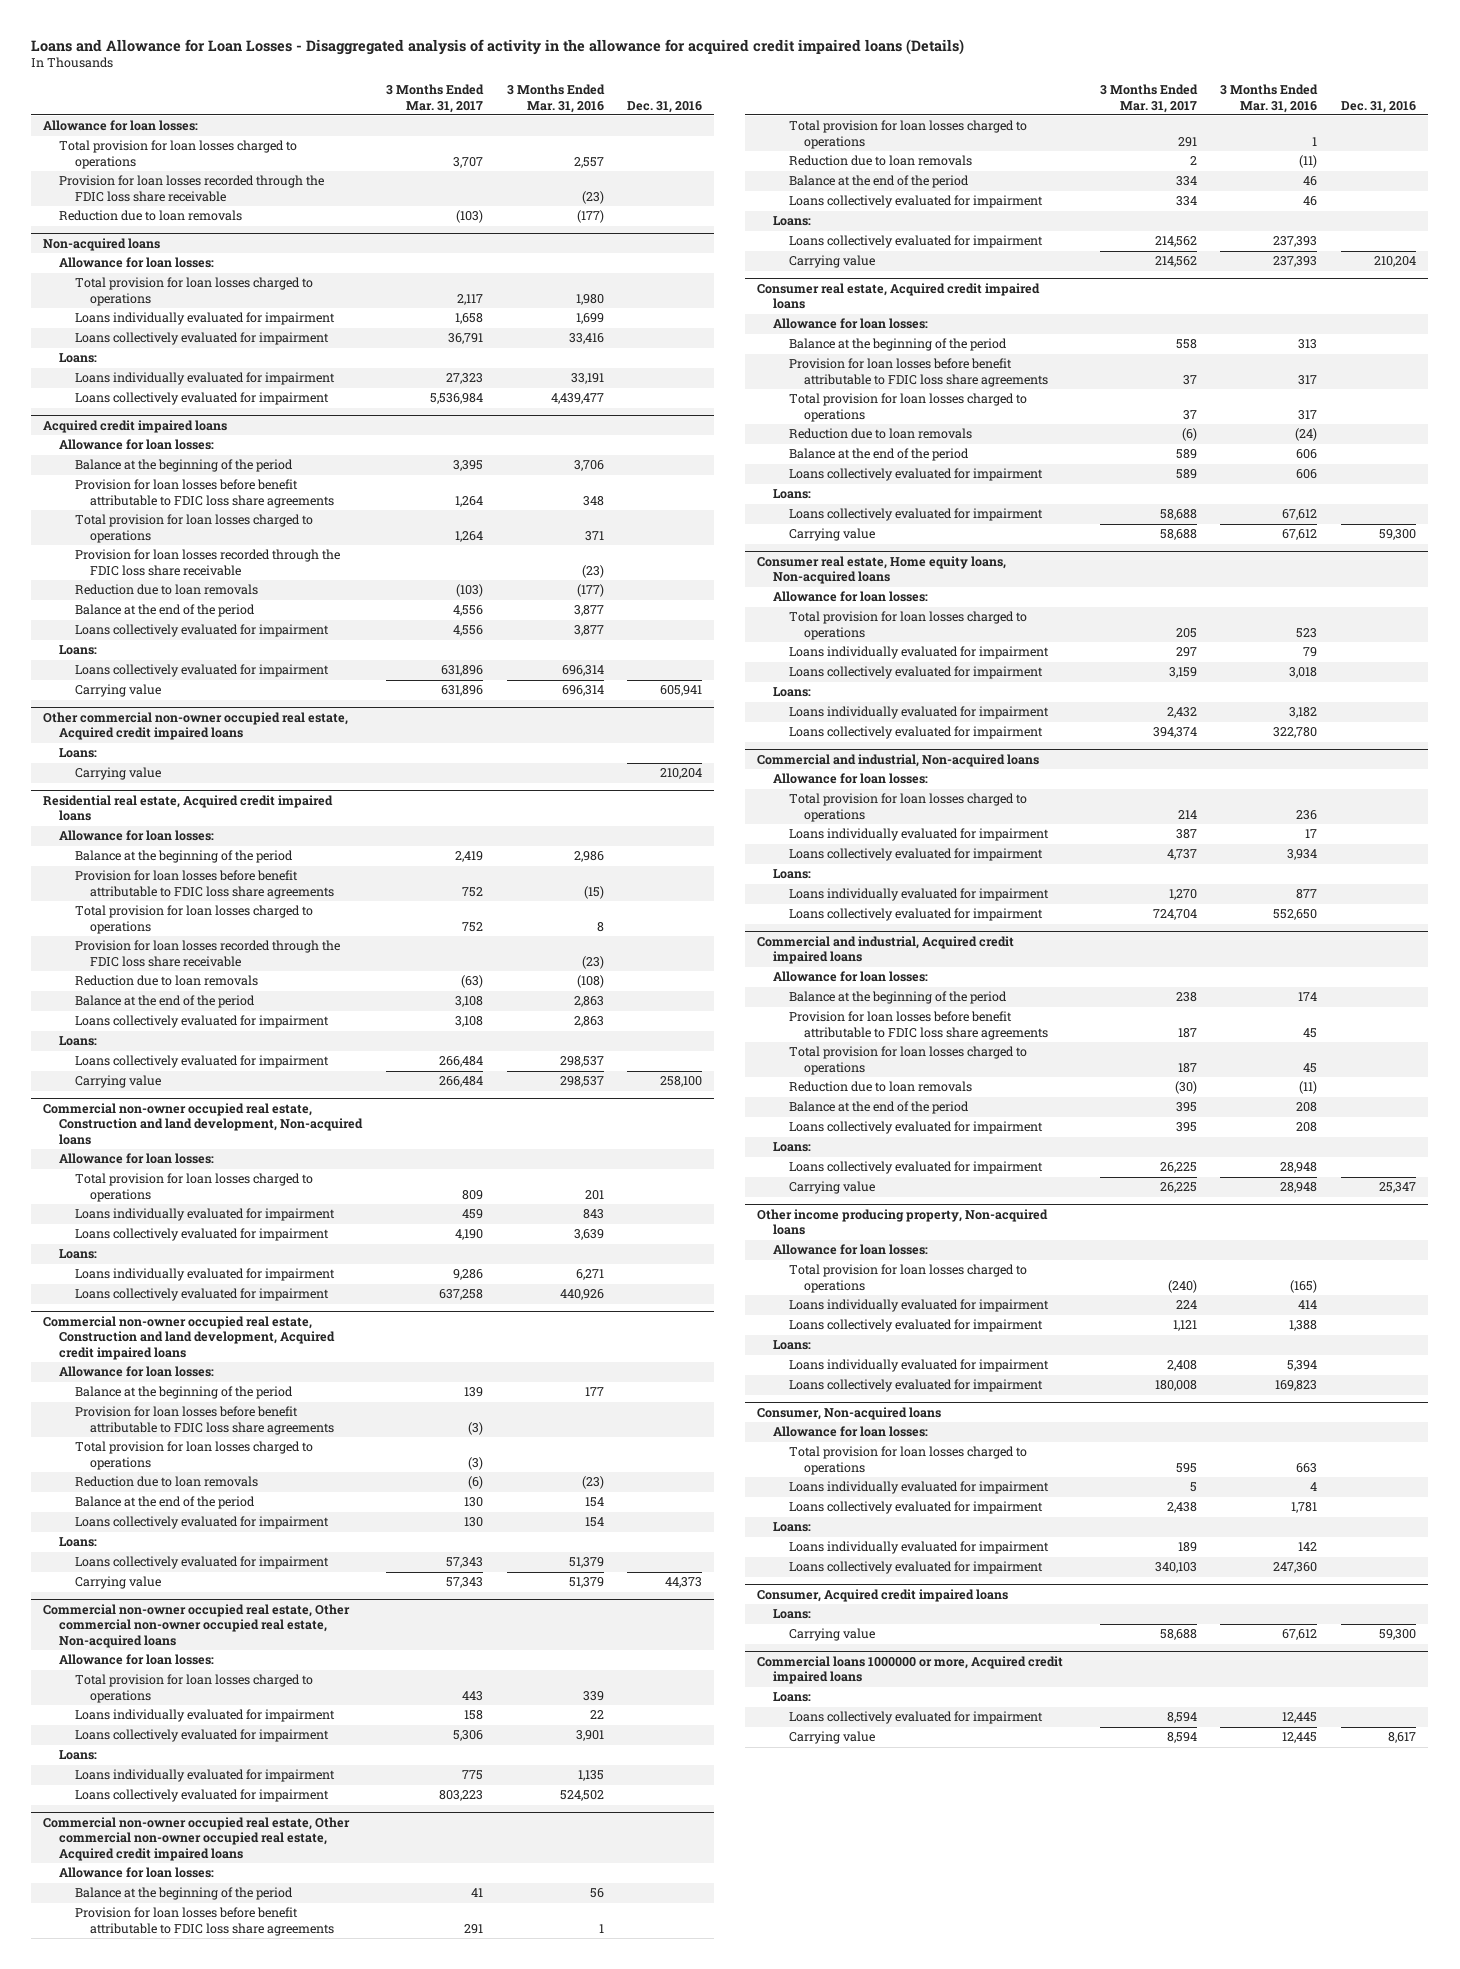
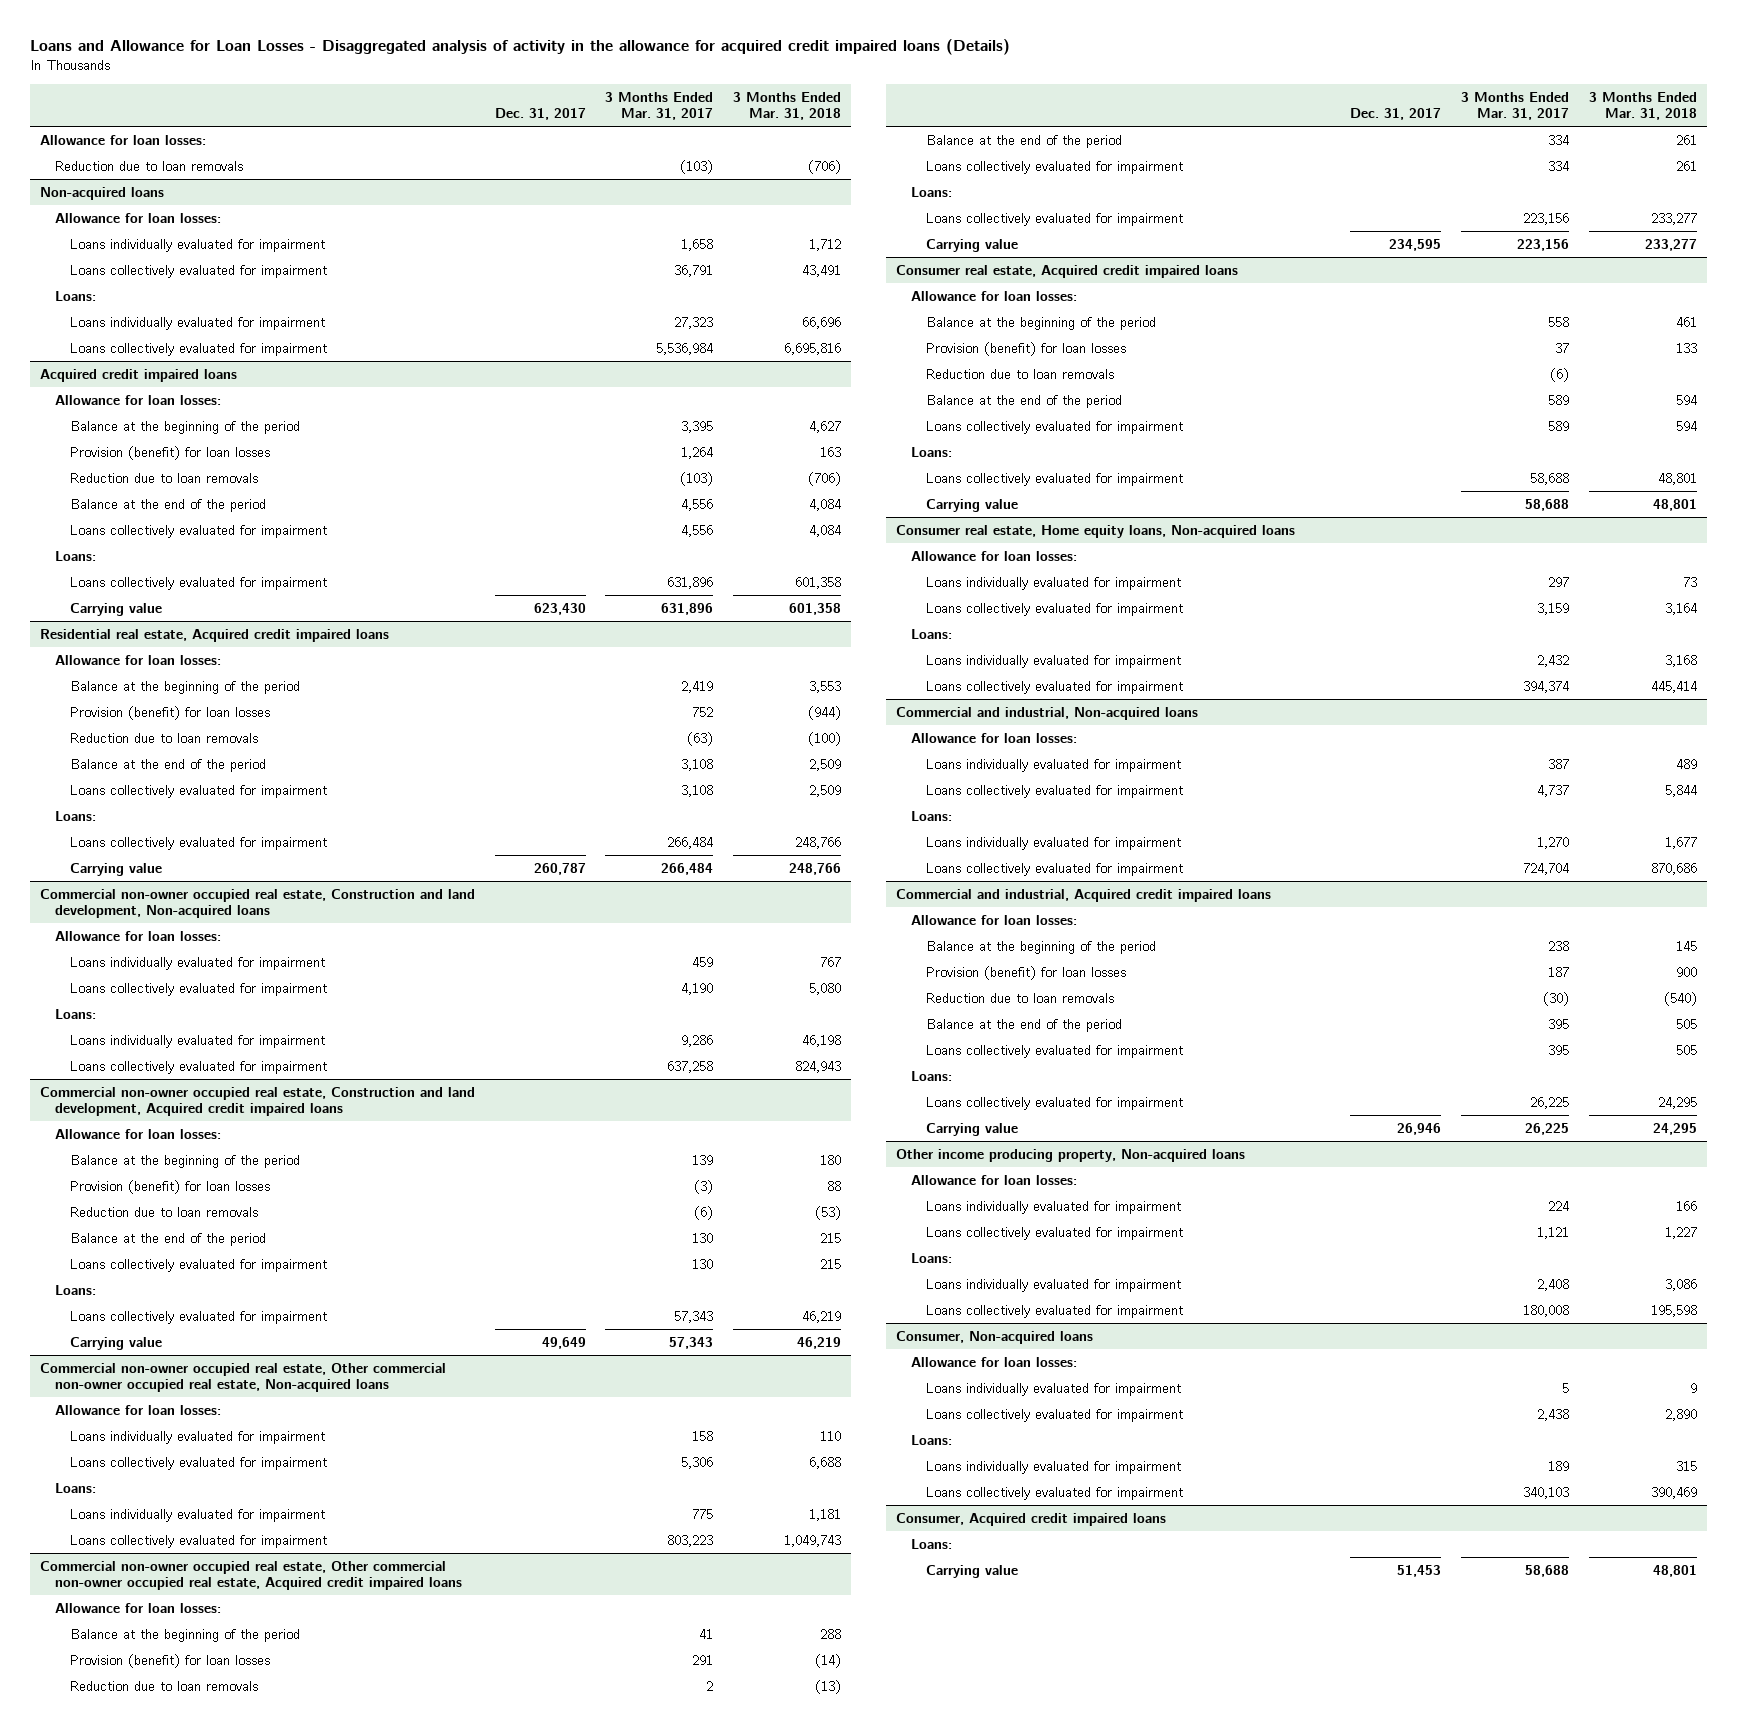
[506,84,605,113] 3 Months Ended Mar. 31, 2016 -> none
[627,100,703,113] Dec. 31, 2016 -> none
none -> [494,108,586,121] Dec. 31, 2017
none -> [733,91,842,121] 3 Months Ended Mar. 31, 2018
[58,140,297,169] Total provision for loan losses charged to operations -> none
[58,175,324,202] Provision for loan losses recorded through the FDIC loss share receivable -> none
[74,277,313,306] Total provision for loan losses charged to operations -> none
[74,514,313,543] Total provision for loan losses charged to operations -> none
[74,549,340,576] Provision for loan losses recorded through the FDIC loss share receivable -> none
[74,479,335,508] Provision for loan losses before benefit attributable to FDIC loss share agreements -> [70,445,271,460] Provision (benefit) for loan losses
[43,711,349,741] Other commercial non-owner occupied real estate, Acquired credit impaired loans -> none
[58,748,97,759] Loans: -> none
[74,767,161,781] Carrying value -> none
[74,905,313,934] Total provision for loan losses charged to operations -> none
[74,940,340,967] Provision for loan losses recorded through the FDIC loss share receivable -> none
[74,870,335,899] Provision for loan losses before benefit attributable to FDIC loss share agreements -> [70,705,271,720] Provision (benefit) for loan losses
[74,1173,313,1202] Total provision for loan losses charged to operations -> none
[74,1441,313,1470] Total provision for loan losses charged to operations -> none
[74,1406,335,1435] Provision for loan losses before benefit attributable to FDIC loss share agreements -> [70,1179,271,1194] Provision (benefit) for loan losses
[74,1674,313,1703] Total provision for loan losses charged to operations -> none
[788,120,1027,149] Total provision for loan losses charged to operations -> none
[74,1907,335,1936] Provision for loan losses before benefit attributable to FDIC loss share agreements -> [70,1653,271,1668] Provision (benefit) for loan losses
[1154,236,1197,248] 214,562 -> [1523,212,1570,225] 223,156
[1154,256,1197,268] 214,562 -> [1517,238,1570,251] 223,156
[788,393,1027,422] Total provision for loan losses charged to operations -> none
[788,358,1049,387] Provision for loan losses before benefit attributable to FDIC loss share agreements -> [925,341,1126,356] Provision (benefit) for loan losses
[788,611,1027,640] Total provision for loan losses charged to operations -> none
[788,793,1027,822] Total provision for loan losses charged to operations -> none
[788,1046,1027,1075] Total provision for loan losses charged to operations -> none
[788,1011,1049,1040] Provision for loan losses before benefit attributable to FDIC loss share agreements -> [925,965,1126,980] Provision (benefit) for loan losses
[788,1264,1027,1293] Total provision for loan losses charged to operations -> none
[788,1446,1027,1475] Total provision for loan losses charged to operations -> none
[757,1655,1064,1685] Commercial loans 1000000 or more, Acquired credit impaired loans -> none
[772,1692,811,1703] Loans: -> none
[788,1711,1043,1725] Loans collectively evaluated for impairment -> none
[788,1731,875,1745] Carrying value -> none

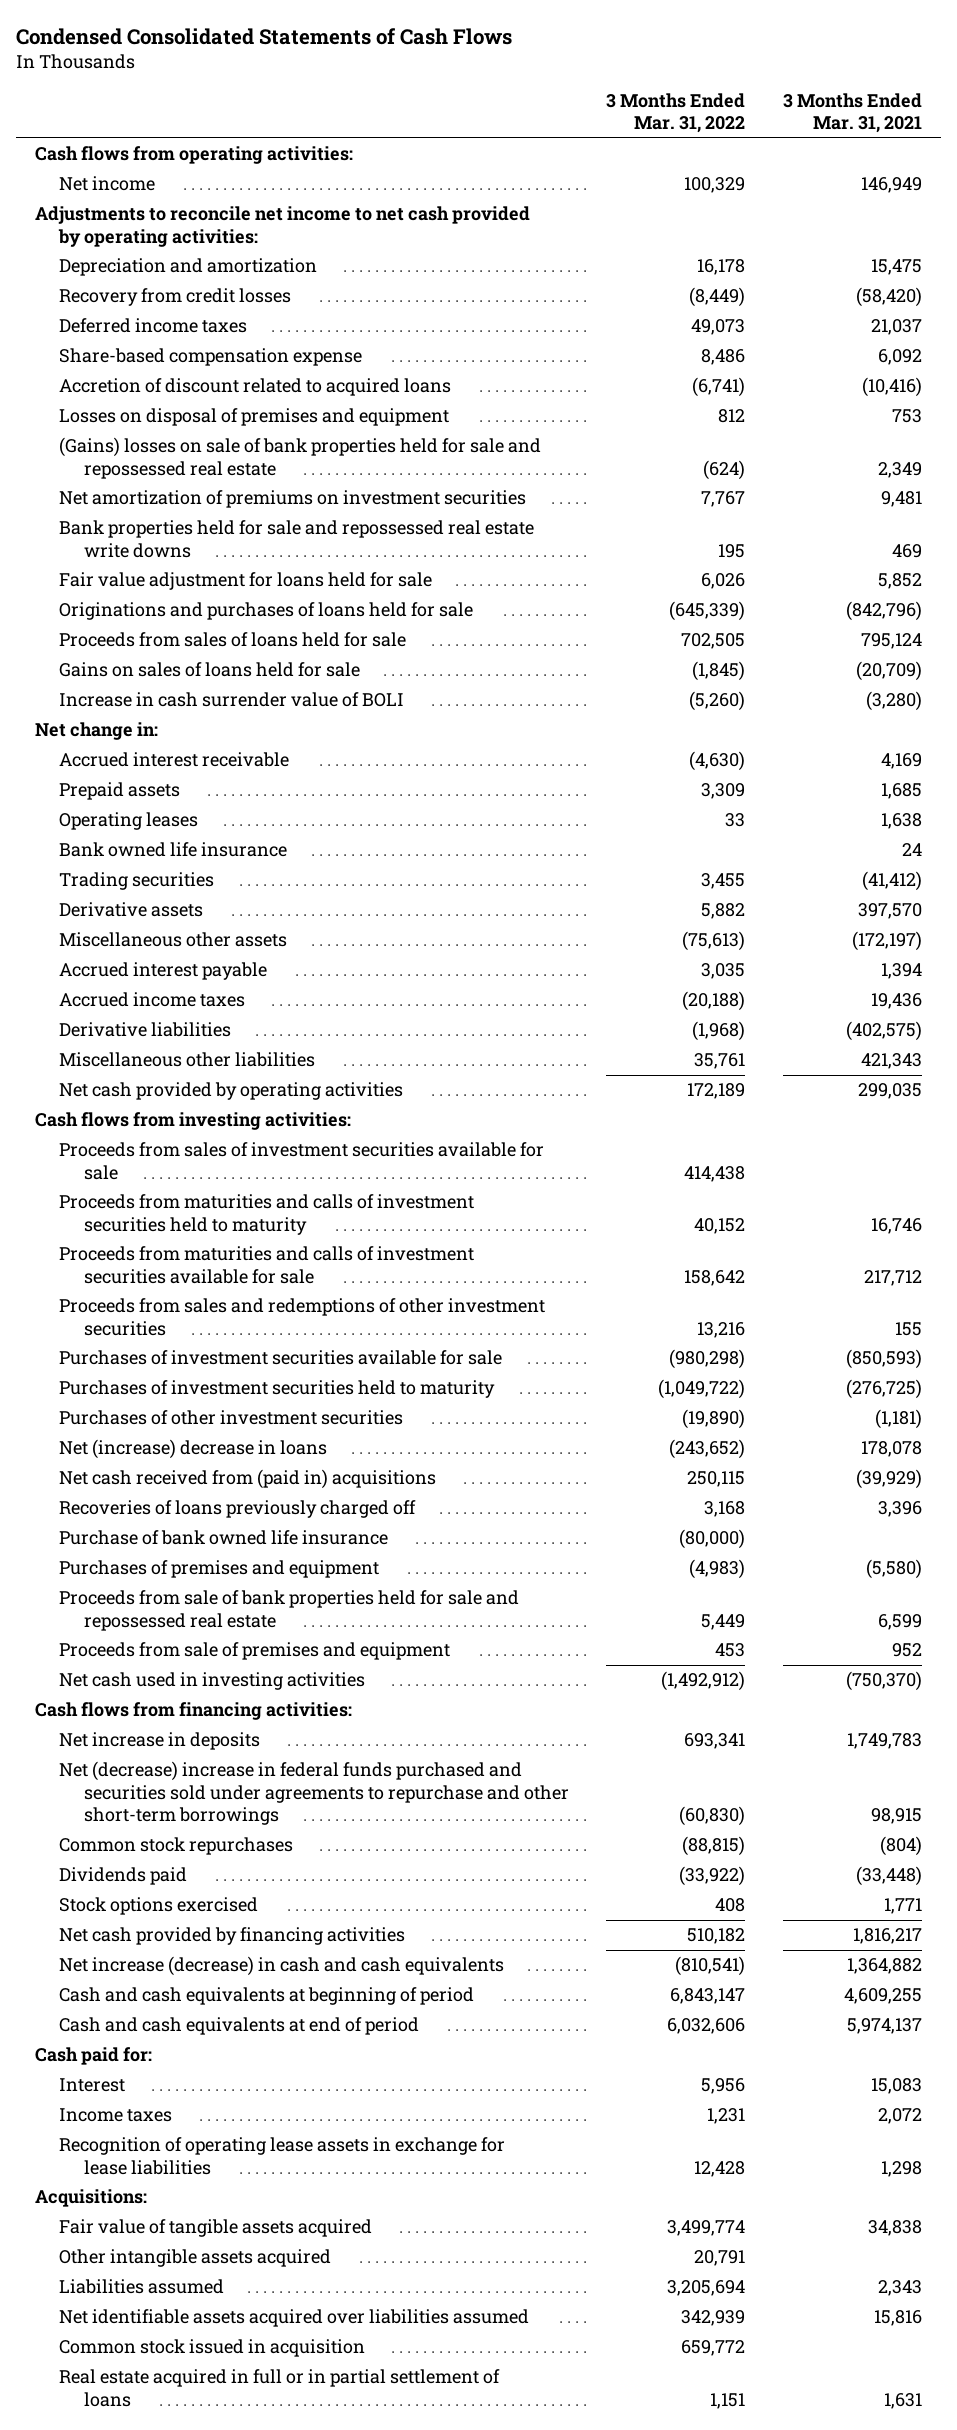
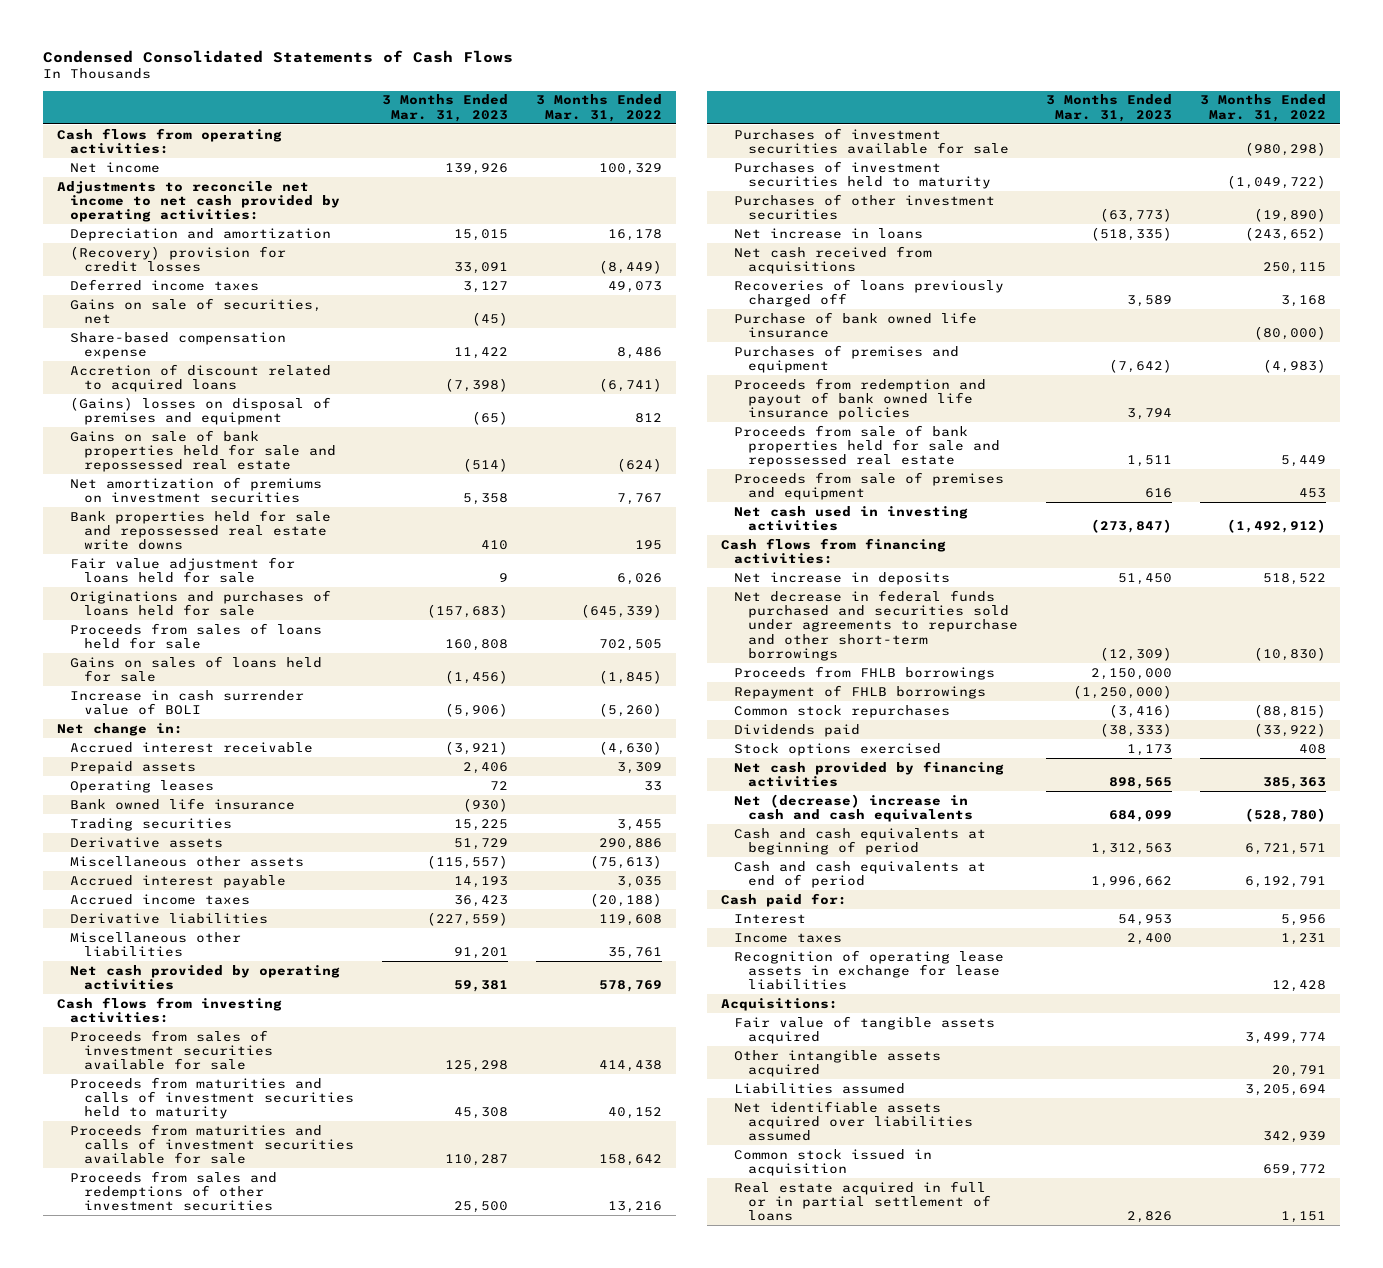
[782,92,922,134] 3 Months Ended Mar. 31, 2021 -> none
none -> [381,94,508,122] 3 Months Ended Mar. 31, 2023
[59,288,292,307] Recovery from credit losses -> [70,245,287,272] (Recovery) provision for credit losses
none -> [70,297,323,324] Gains on sale of securities, net
[59,408,450,427] Losses on disposal of premises and equipment -> [70,396,332,425] (Gains) losses on disposal of premises and equipment
[59,437,542,479] (Gains) losses on sale of bank properties held for sale and repossessed real estate -> [70,429,336,473] Gains on sale of bank properties held for sale and repossessed real estate
[701,903,746,920] 5,882 -> [598,837,662,850] 290,886
[692,1021,746,1042] (1,968) -> [598,913,662,926] 119,608
[687,1083,746,1100] 172,189 -> [598,979,662,992] 578,769
[59,1439,328,1460] Net (increase) decrease in loans -> [734,227,924,239] Net increase in loans
[59,1469,437,1490] Net cash received from (paid in) acquisitions -> [734,245,933,274] Net cash received from acquisitions
none -> [734,377,987,421] Proceeds from redemption and payout of bank owned life insurance policies
[684,1733,746,1750] 693,341 -> [1262,572,1326,585] 518,522
[59,1761,569,1826] Net (decrease) increase in federal funds purchased and securities sold under agreements to repurchase and other short-term borrowings -> [734,589,1018,662] Net decrease in federal funds purchased and securities sold under agreements to repurchase and other short-term borrowings
[679,1806,746,1827] (60,830) -> [1253,647,1326,662] (10,830)
none -> [734,665,996,680] Proceeds from FHLB borrowings
none -> [734,684,987,699] Repayment of FHLB borrowings
[687,1928,746,1945] 510,182 -> [1262,776,1326,789] 385,363
[59,1956,505,1977] Net increase (decrease) in cash and cash equivalents -> [734,793,973,822] Net (decrease) increase in cash and cash equivalents
[675,1956,746,1977] (810,541) -> [1244,807,1326,822] (528,780)
[670,1988,746,2005] 6,843,147 -> [1244,842,1326,855] 6,721,571
[667,2018,746,2035] 6,032,606 -> [1244,875,1326,888] 6,192,791

